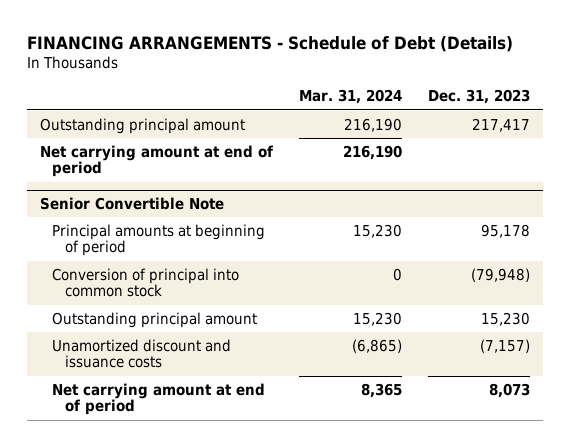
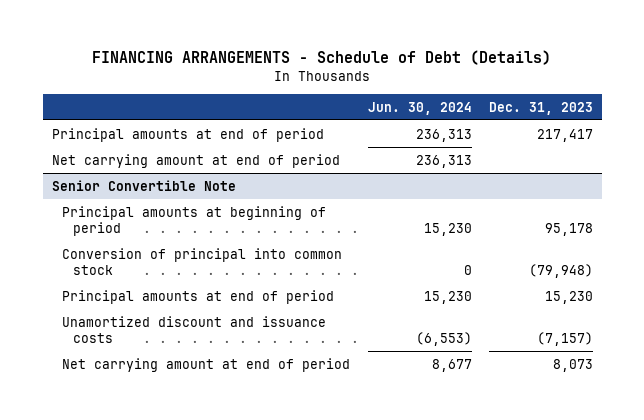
[298,89,402,105] Mar. 31, 2024 -> none
none -> [367,101,472,115] Jun. 30, 2024
[39,117,245,134] Outstanding principal amount -> [51,127,324,142] Principal amounts at end of period
[52,311,258,328] Outstanding principal amount -> [62,289,335,304] Principal amounts at end of period

